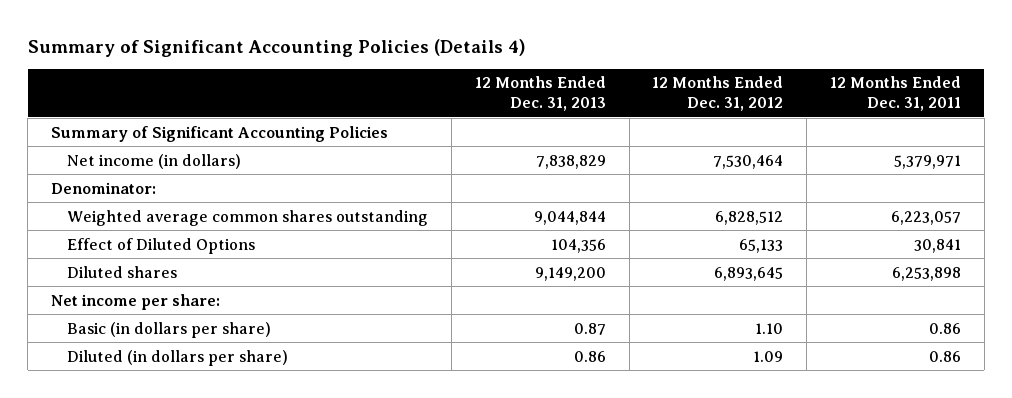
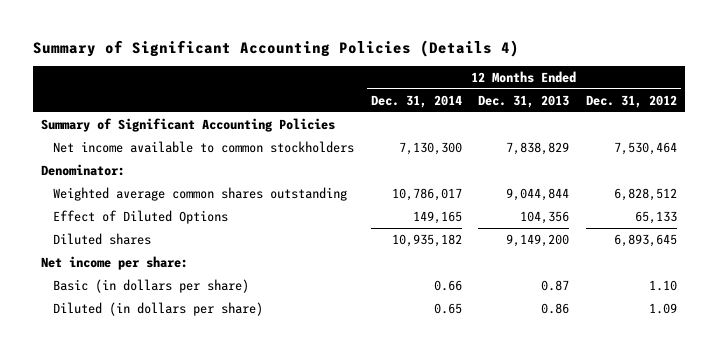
[830,76,962,112] 12 Months Ended Dec. 31, 2011 -> none
none -> [370,94,462,108] Dec. 31, 2014
[67,153,242,169] Net income (in dollars) -> [53,141,355,154] Net income available to common stockholders

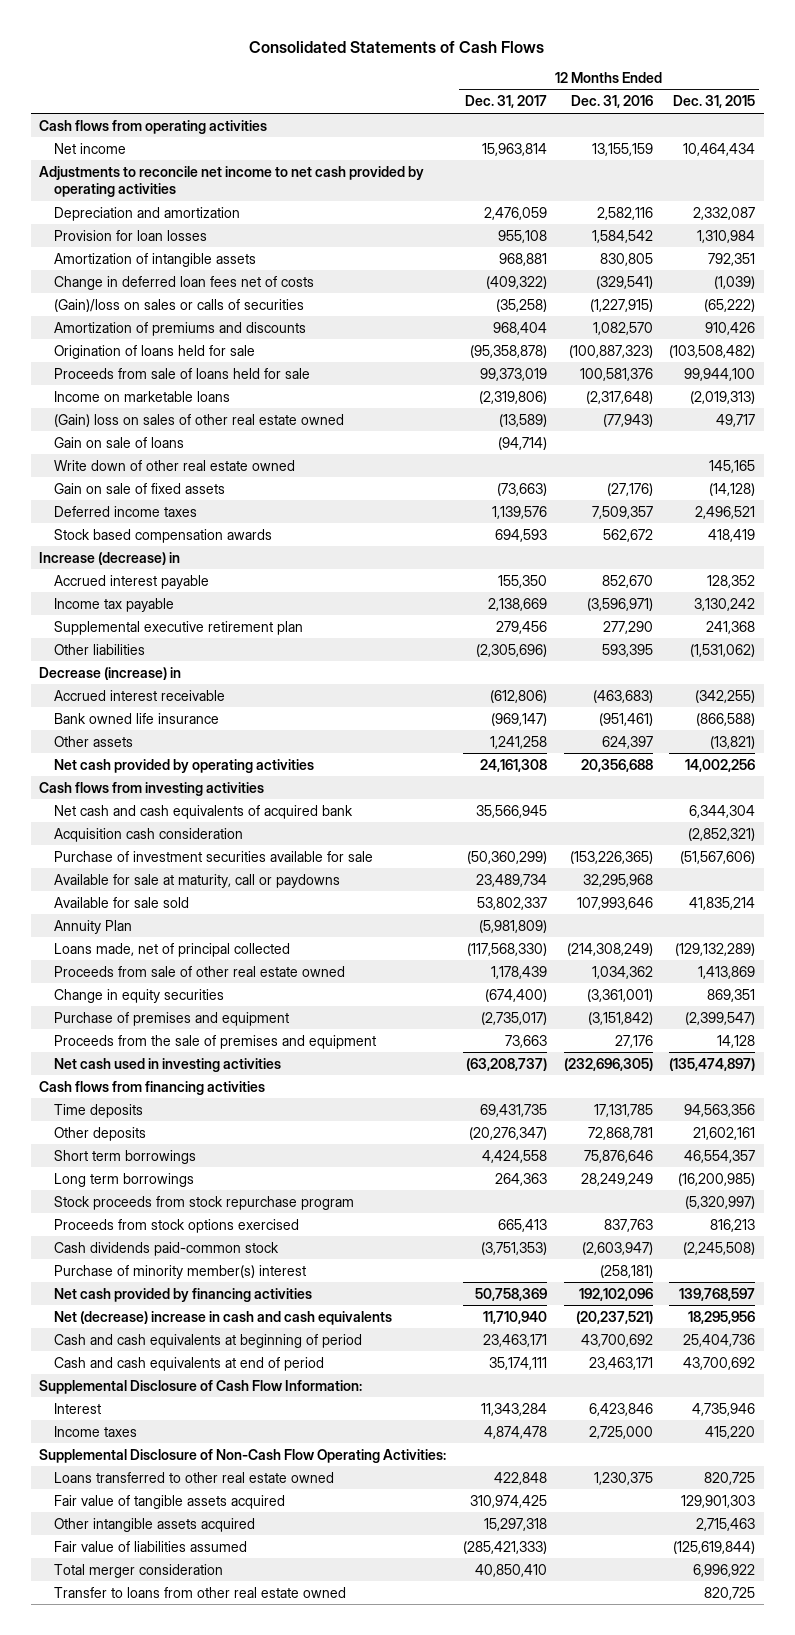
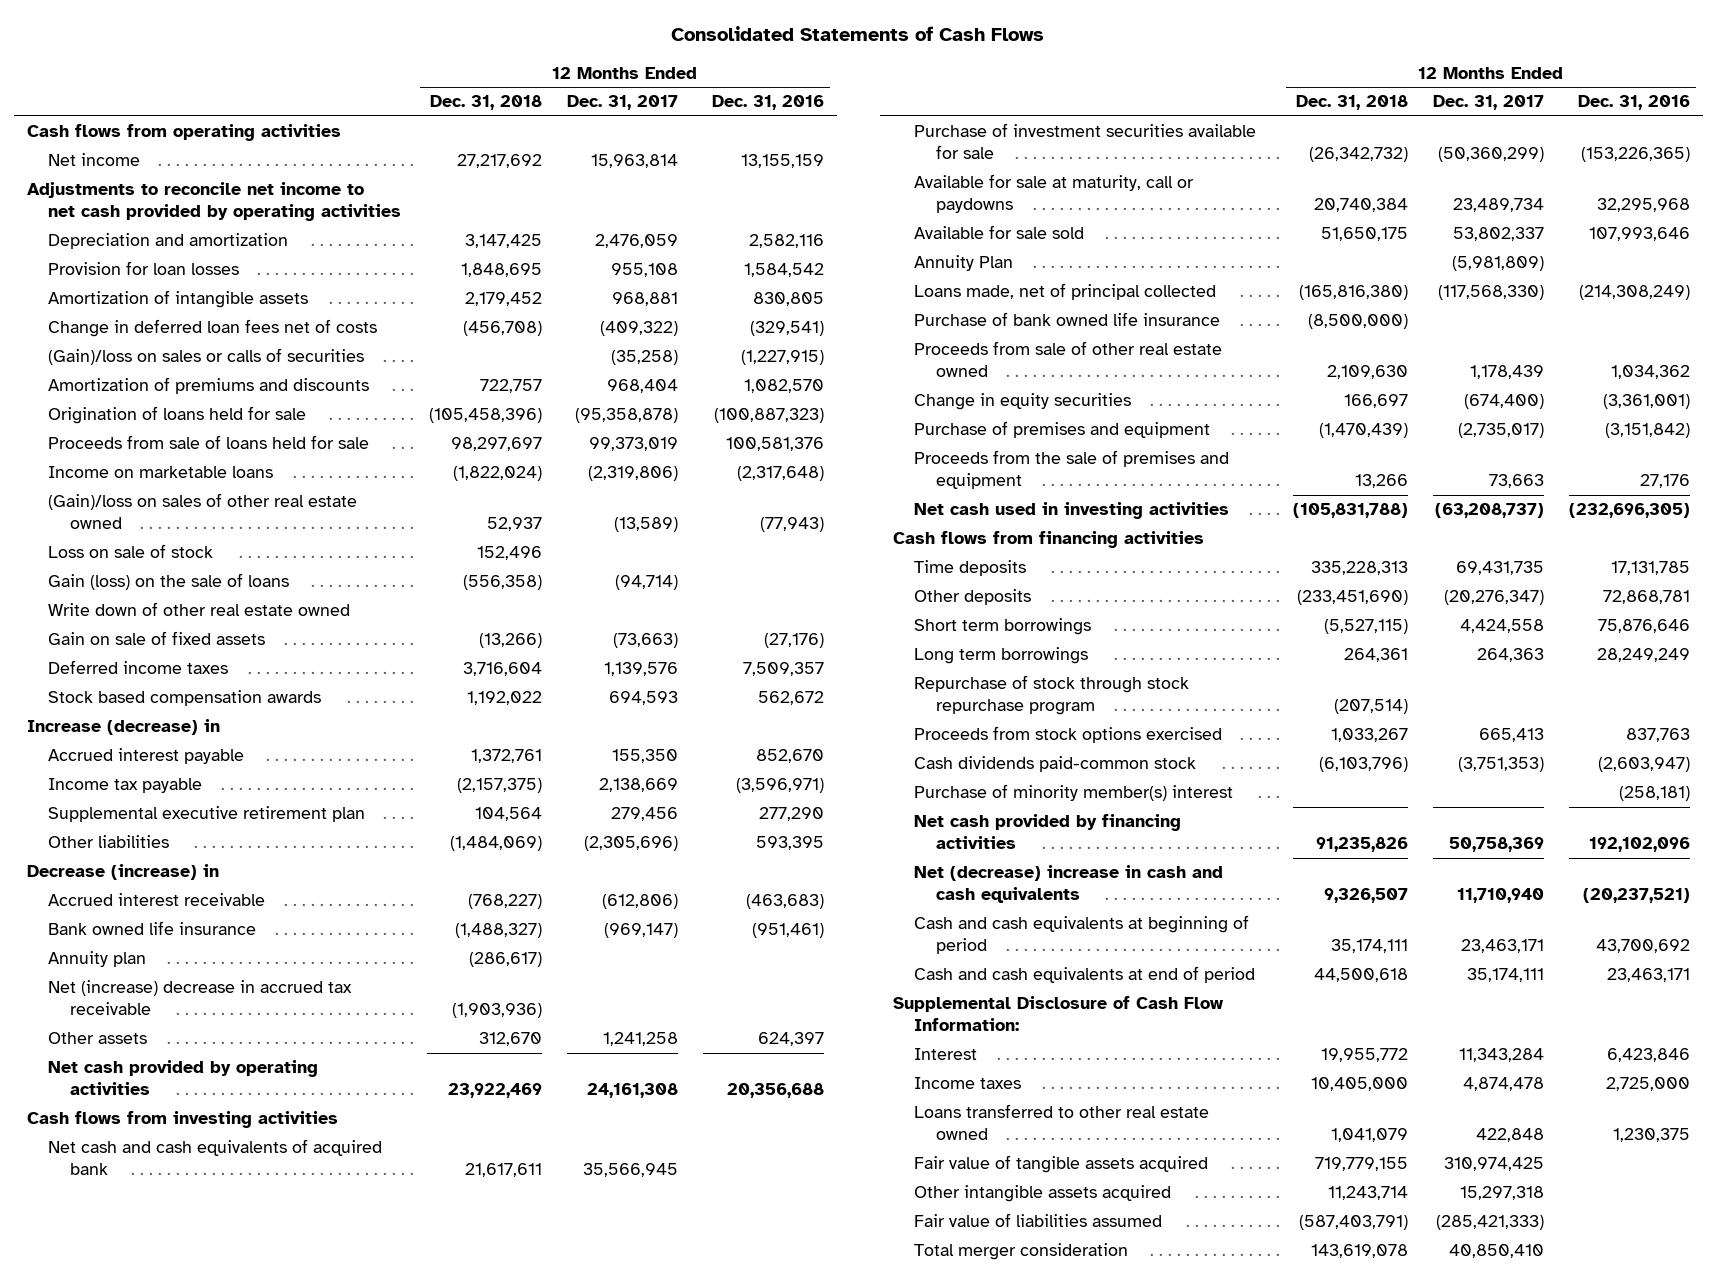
[673,95,756,109] Dec. 31, 2015 -> none
none -> [429,95,542,111] Dec. 31, 2018
[54,413,345,427] (Gain) loss on sales of other real estate owned -> [48,493,358,530] (Gain)/loss on sales of other real estate owned
none -> [48,544,214,559] Loss on sale of stock
[54,436,185,448] Gain on sale of loans -> [48,573,290,591] Gain (loss) on the sale of loans
none -> [48,951,147,968] Annuity plan
none -> [48,980,353,1016] Net (increase) decrease in accrued tax receivable
[54,827,244,842] Acquisition cash consideration -> none
none -> [914,312,1221,327] Purchase of bank owned life insurance
[54,1195,355,1210] Stock proceeds from stock repurchase program -> none
none -> [914,675,1190,716] Repurchase of stock through stock repurchase program
[39,1448,447,1463] Supplemental Disclosure of Non-Cash Flow Operating Activities: -> none
[54,1586,347,1598] Transfer to loans from other real estate owned -> none

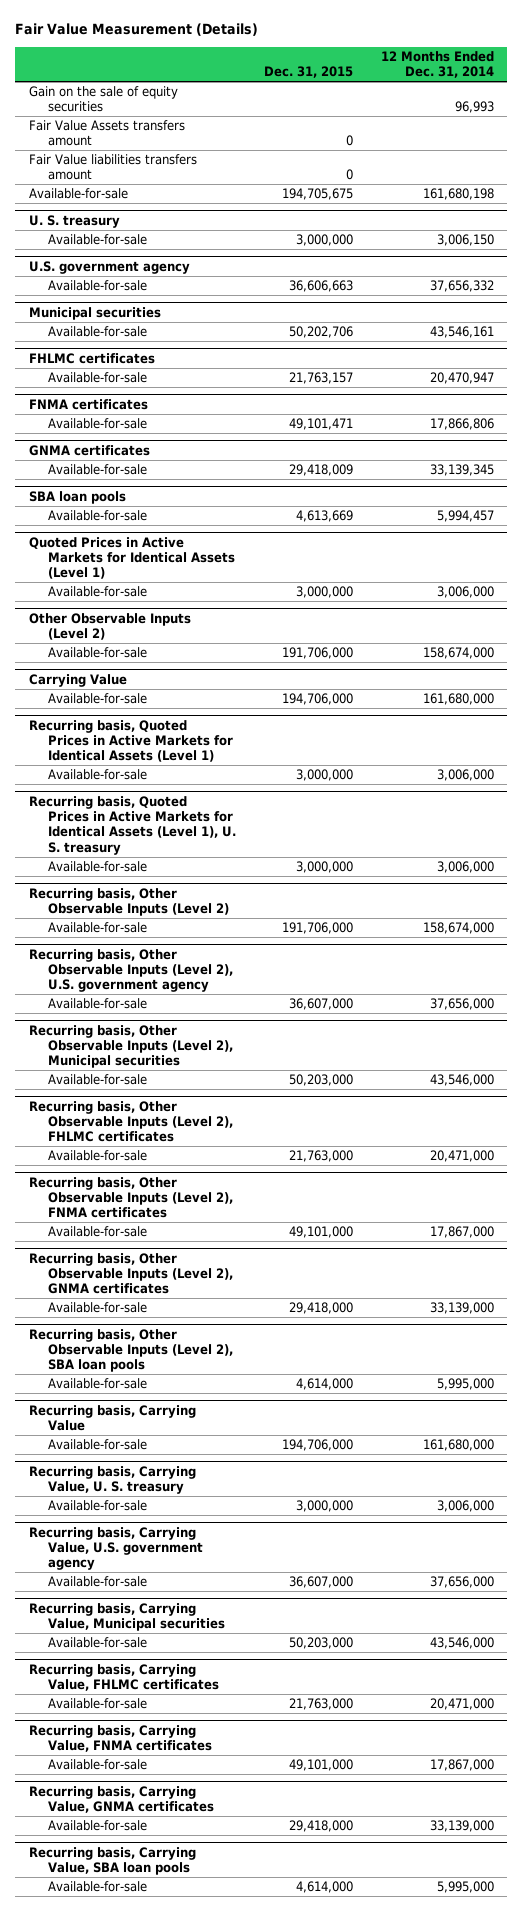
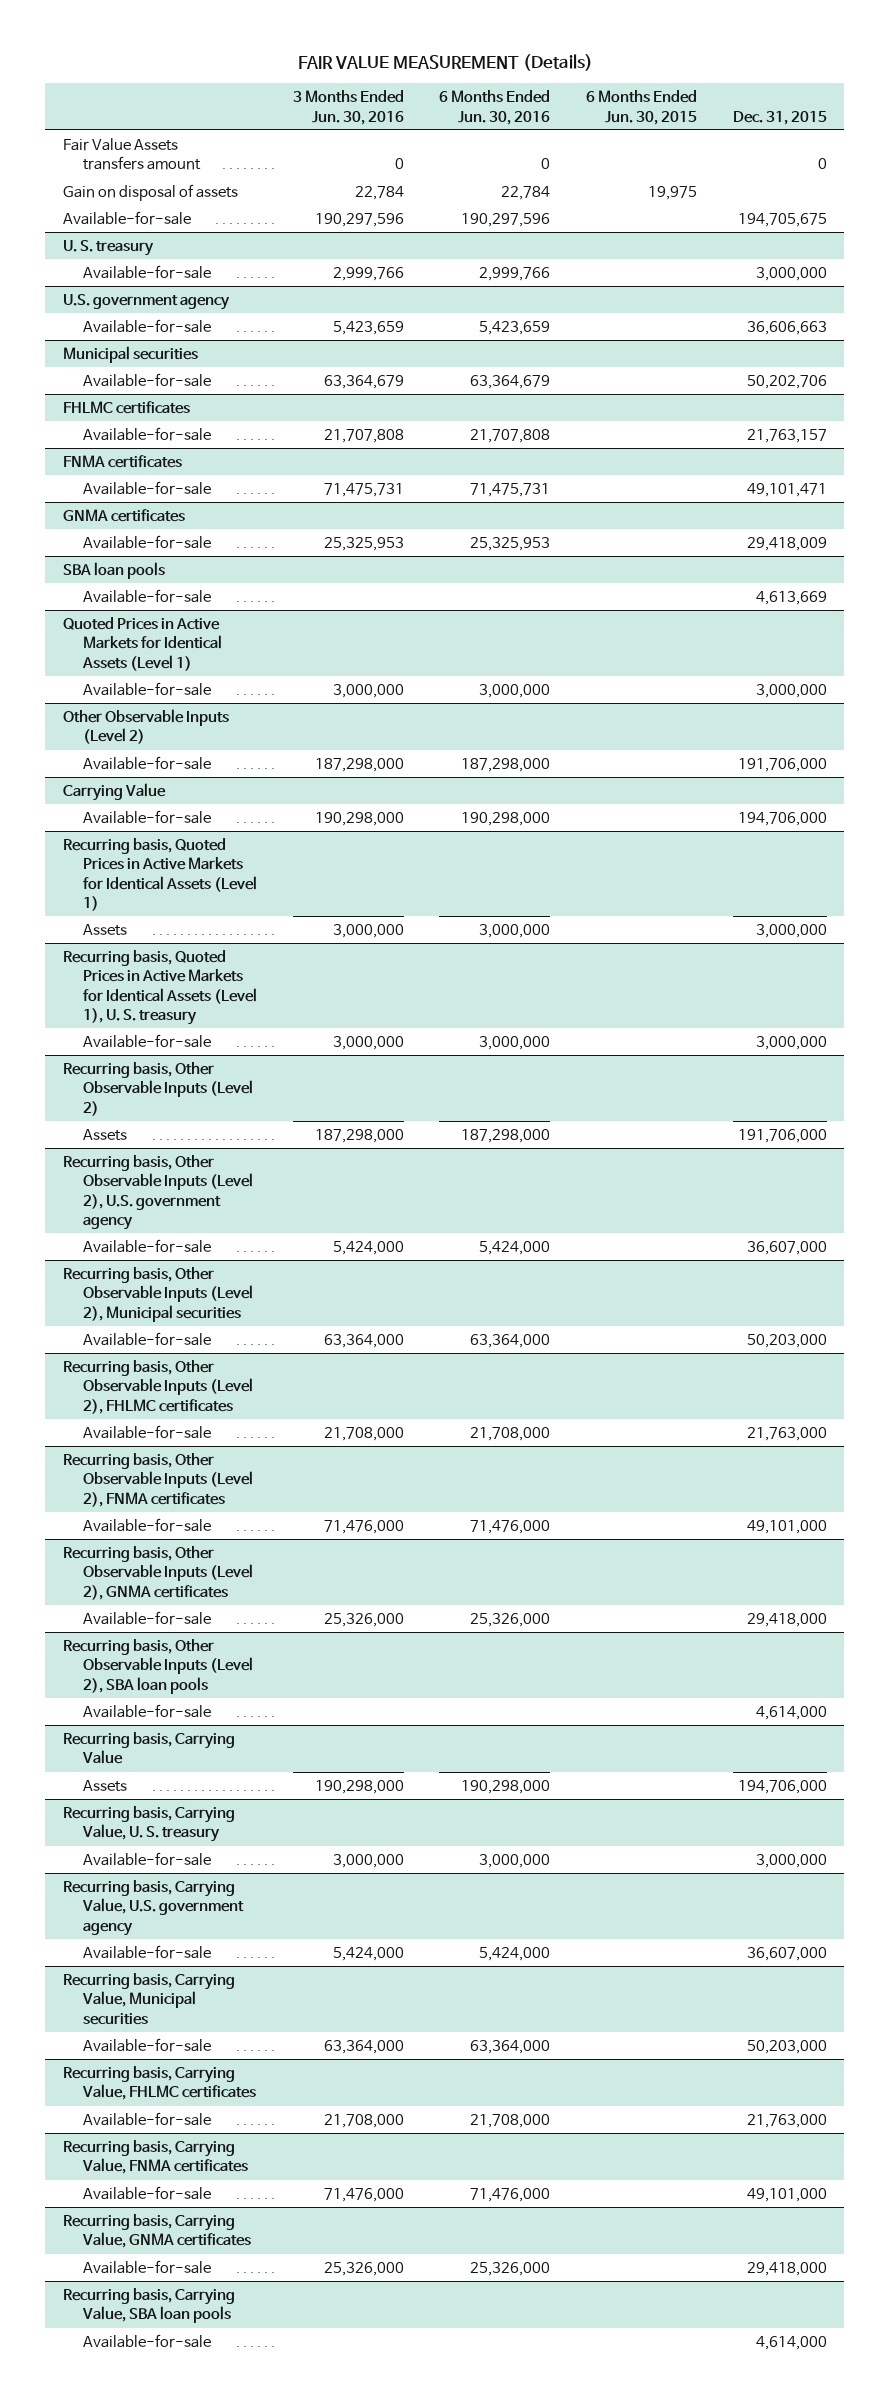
[15,23,259,37] Fair Value Measurement (Details) -> [297,54,593,72] FAIR VALUE MEASUREMENT (Details)
[380,50,494,79] 12 Months Ended Dec. 31, 2014 -> none
none -> [292,90,404,125] 3 Months Ended Jun. 30, 2016
none -> [439,90,551,125] 6 Months Ended Jun. 30, 2016
none -> [585,90,697,125] 6 Months Ended Jun. 30, 2015
[29,86,179,113] Gain on the sale of equity securities -> none
[29,154,198,181] Fair Value liabilities transfers amount -> none
none -> [62,184,238,202] Gain on disposal of assets
[48,769,148,781] Available-for-sale -> none
none -> [82,924,127,937] Assets
[48,922,148,934] Available-for-sale -> [82,1129,127,1142] Assets
[48,1439,148,1451] Available-for-sale -> [82,1780,127,1793] Assets

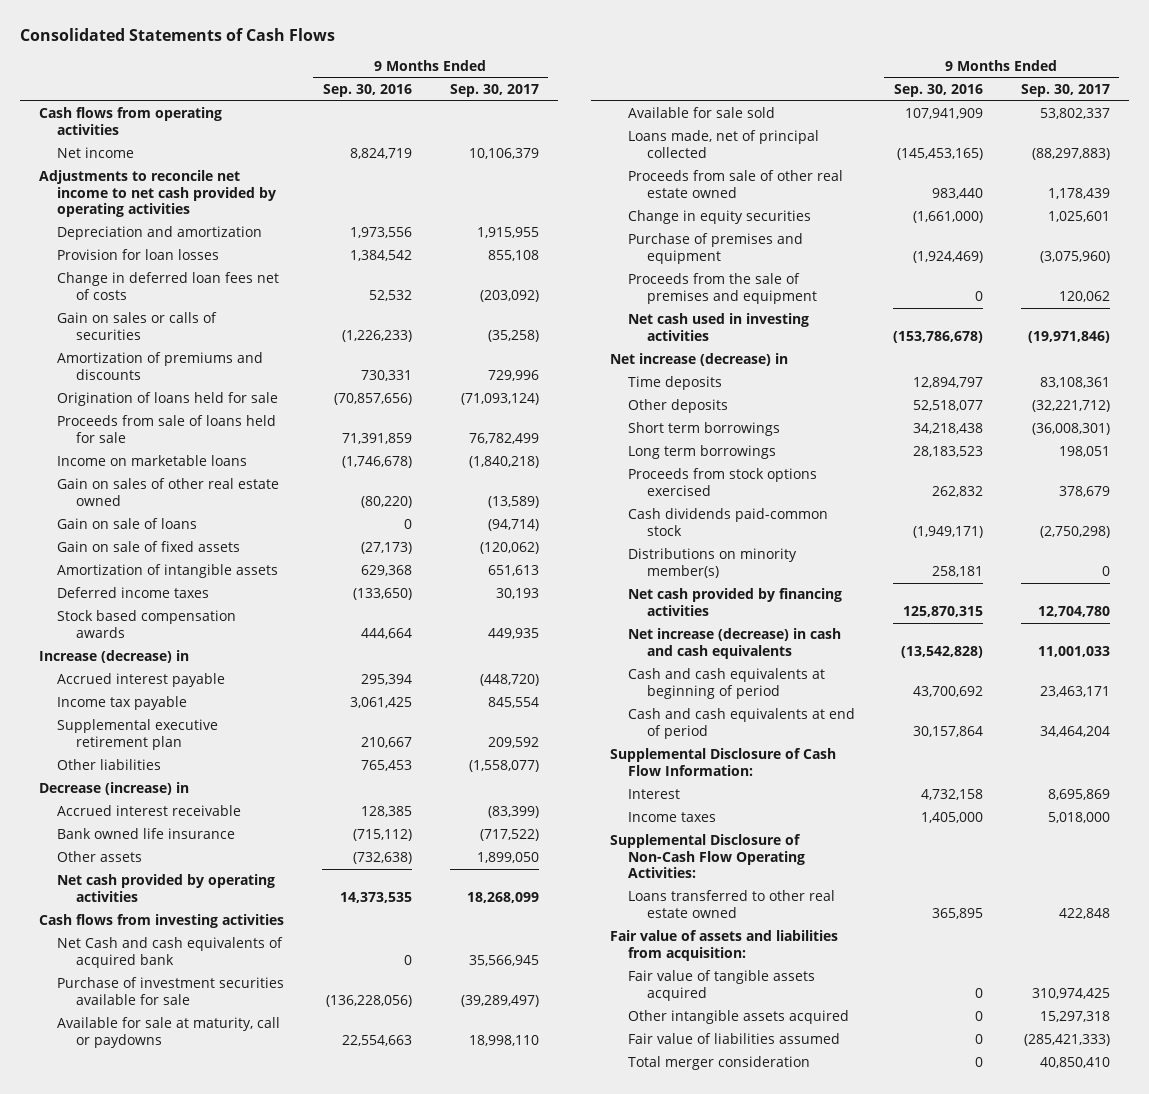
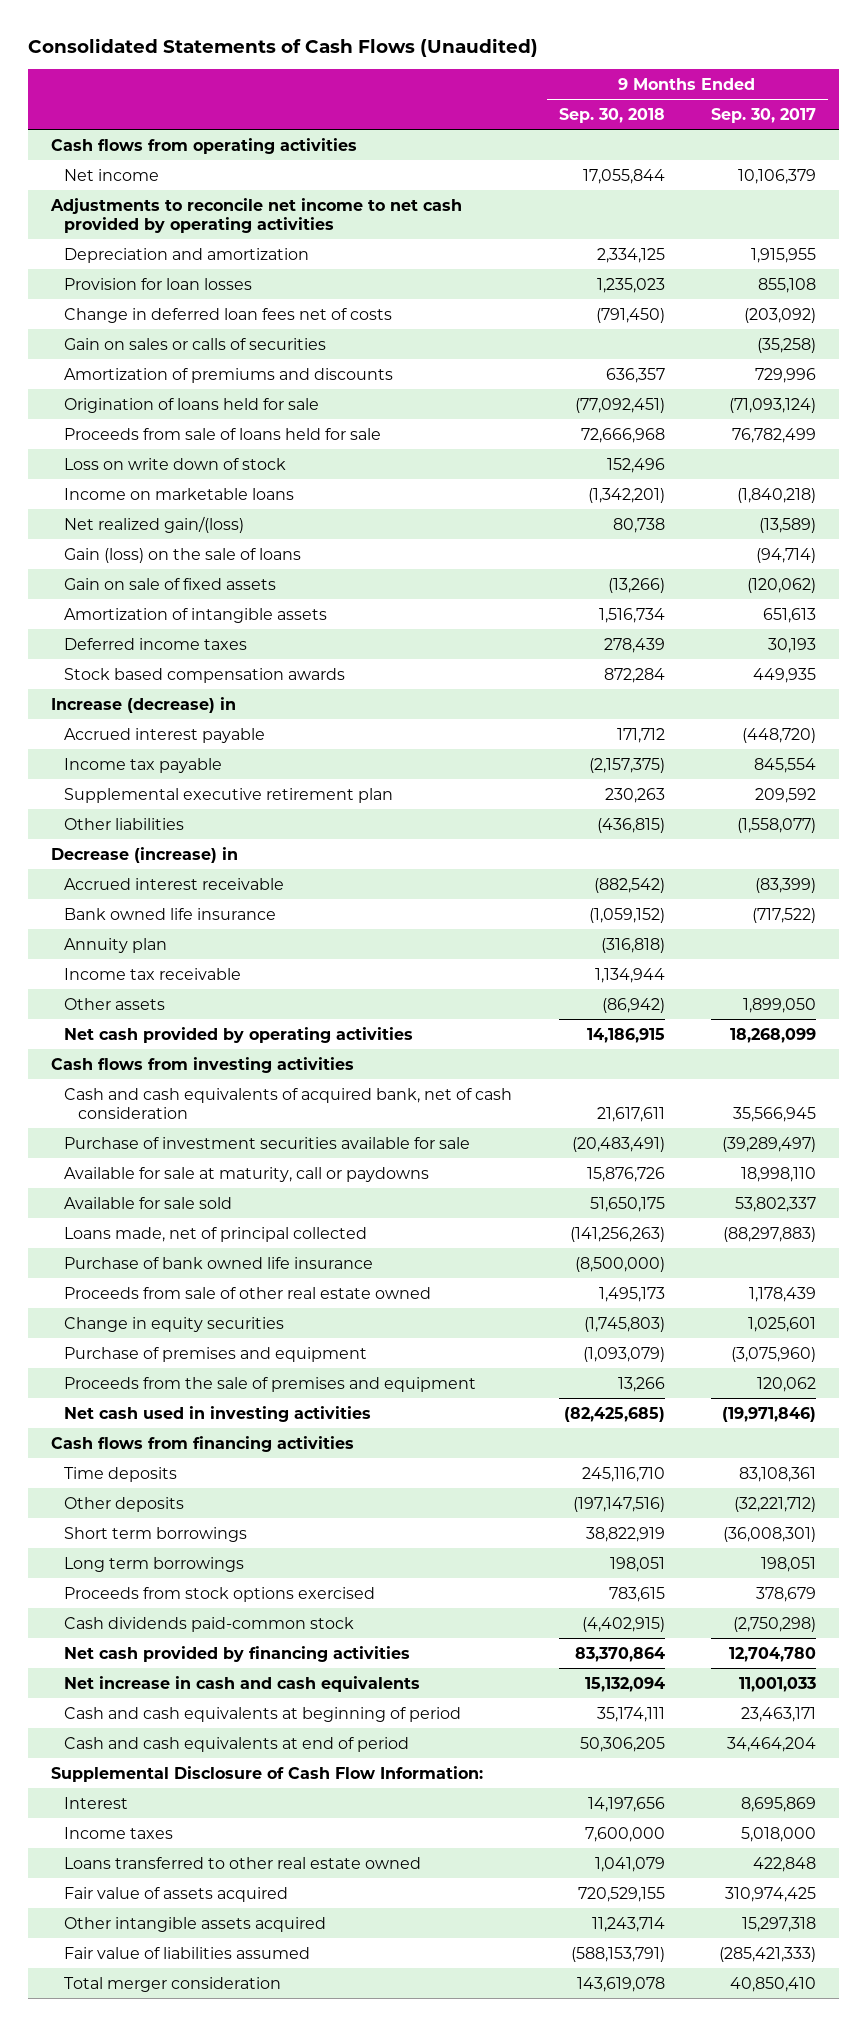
[19,27,335,41] Consolidated Statements of Cash Flows -> [27,37,538,57] Consolidated Statements of Cash Flows (Unaudited)
[322,83,412,97] Sep. 30, 2016 -> none
none -> [558,107,665,123] Sep. 30, 2018
none -> [64,457,287,470] Loss on write down of stock
[57,478,280,506] Gain on sales of other real estate owned -> [64,515,245,533] Net realized gain/(loss)
[57,518,198,530] Gain on sale of loans -> [64,547,302,563] Gain (loss) on the sale of loans
none -> [64,937,168,953] Annuity plan
none -> [64,967,242,980] Income tax receivable
[57,937,284,968] Net Cash and cash equivalents of acquired bank -> [64,1087,513,1119] Cash and cash equivalents of acquired bank, net of cash consideration
none -> [64,1256,374,1269] Purchase of bank owned life insurance
[610,353,789,367] Net increase (decrease) in -> none
none -> [50,1435,354,1452] Cash flows from financing activities
[628,548,798,578] Distributions on minority member(s) -> none
[628,628,842,659] Net increase (decrease) in cash and cash equivalents -> [64,1675,421,1692] Net increase in cash and cash equivalents
[610,834,806,879] Supplemental Disclosure of Non-Cash Flow Operating Activities: -> none
[610,930,839,961] Fair value of assets and liabilities from acquisition: -> none
[628,970,816,1001] Fair value of tangible assets acquired -> [64,1886,289,1902] Fair value of assets acquired

